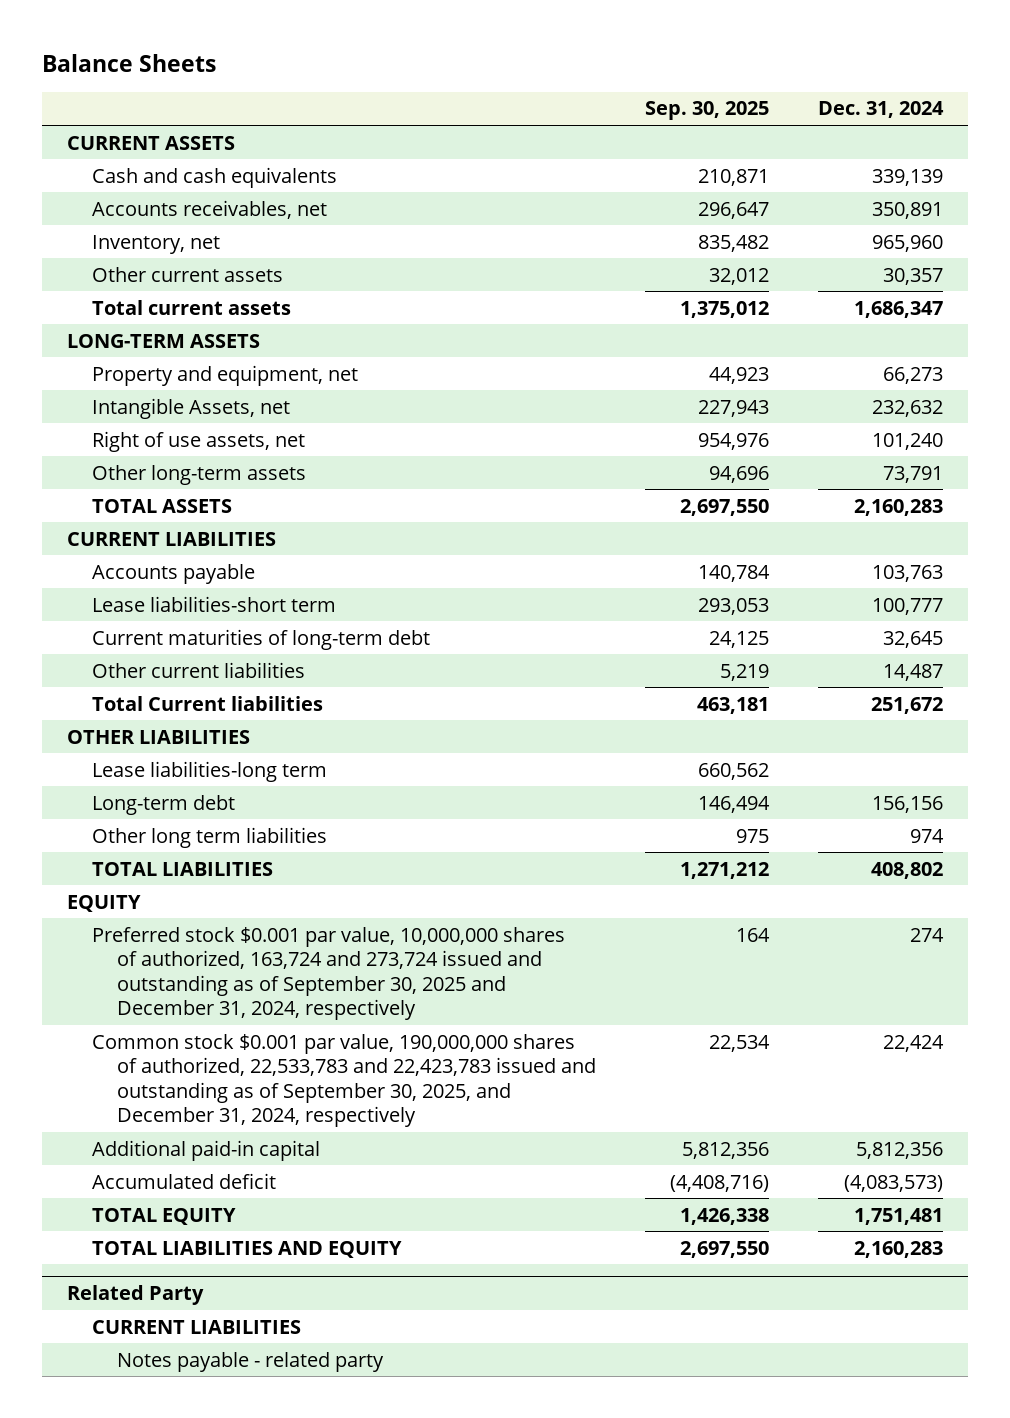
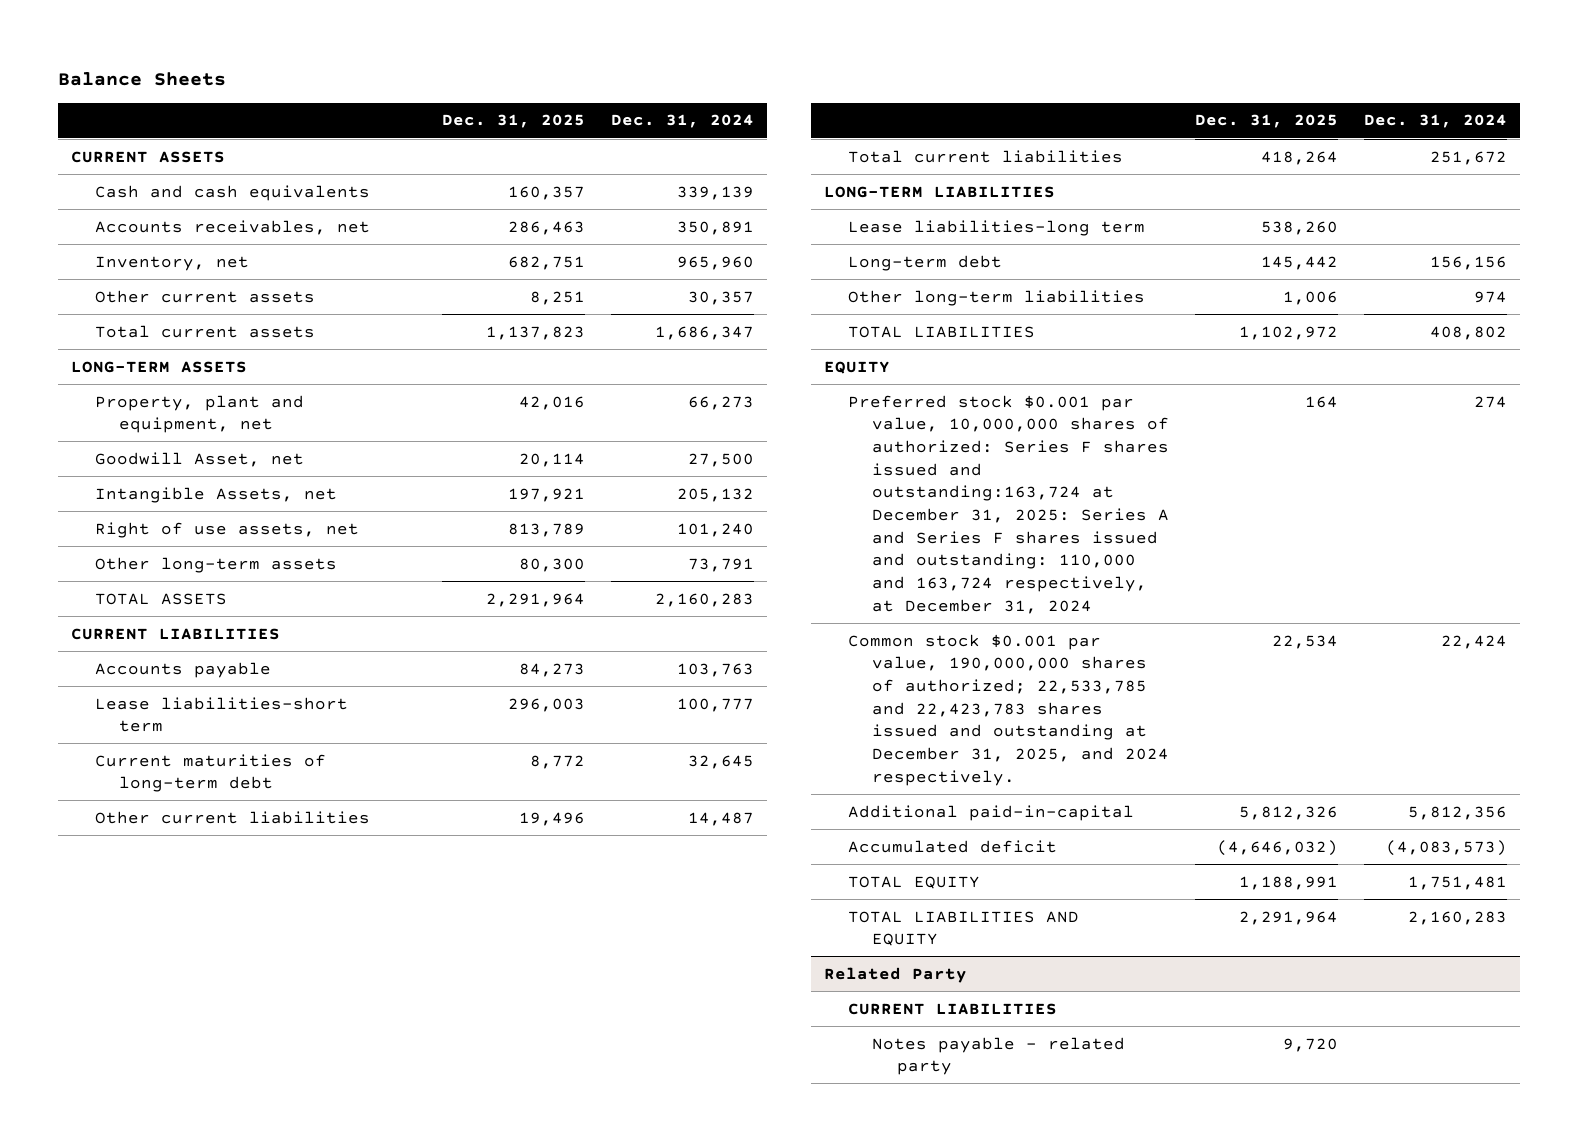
[645,101,770,121] Sep. 30, 2025 -> none
none -> [442,114,586,129] Dec. 31, 2025
[91,364,358,386] Property and equipment, net -> [95,394,305,434] Property, plant and equipment, net
none -> [95,451,305,467] Goodwill Asset, net
[872,399,944,417] 232,632 -> [677,487,755,502] 205,132
[91,695,323,711] Total Current liabilities -> [848,149,1124,163] Total current liabilities
[66,729,250,744] OTHER LIABILITIES -> [823,185,1055,198] LONG-TERM LIABILITIES
[91,826,327,848] Other long term liabilities -> [848,289,1146,306] Other long-term liabilities
[91,926,565,1021] Preferred stock $0.001 par value, 10,000,000 shares of authorized, 163,724 and 273,724 issued and outstanding as of September 30, 2025 and December 31, 2024, respectively -> [848,394,1170,614] Preferred stock $0.001 par value, 10,000,000 shares of authorized: Series F shares issued and outstanding:163,724 at December 31, 2025: Series A and Series F shares issued and outstanding: 110,000 and 163,724 respectively, at December 31, 2024
[91,1033,597,1128] Common stock $0.001 par value, 190,000,000 shares of authorized, 22,533,783 and 22,423,783 issued and outstanding as of September 30, 2025, and December 31, 2024, respectively -> [848,633,1170,786] Common stock $0.001 par value, 190,000,000 shares of authorized; 22,533,785 and 22,423,783 shares issued and outstanding at December 31, 2025, and 2024 respectively.
[91,1139,320,1161] Additional paid-in capital -> [848,804,1135,821] Additional paid-in-capital

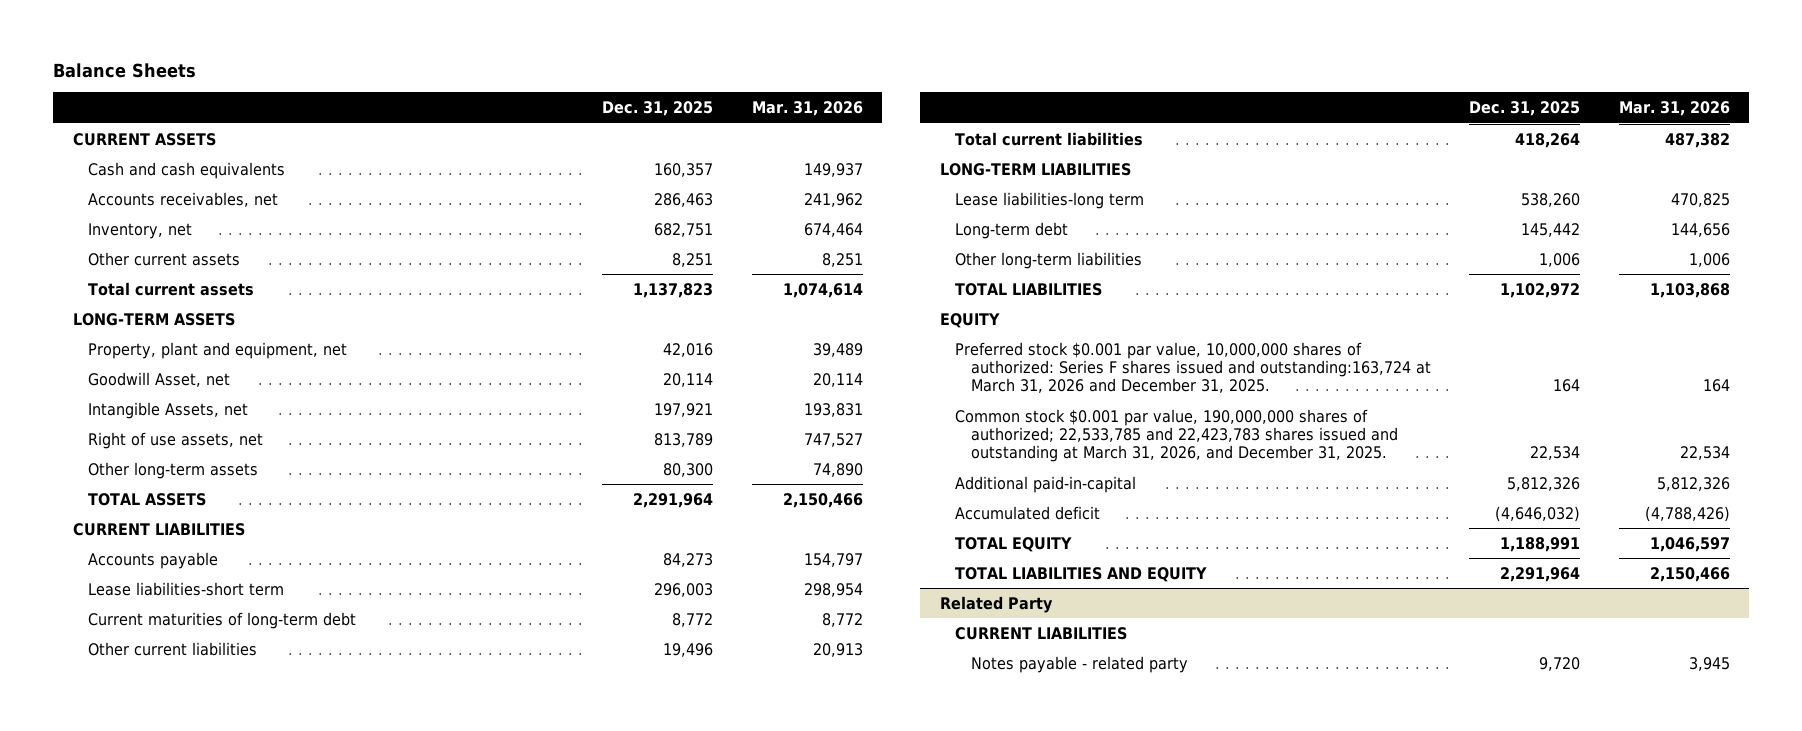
[611,114,755,129] Dec. 31, 2024 -> none
none -> [751,101,863,117] Mar. 31, 2026
[848,394,1170,614] Preferred stock $0.001 par value, 10,000,000 shares of authorized: Series F shares issued and outstanding:163,724 at December 31, 2025: Series A and Series F shares issued and outstanding: 110,000 and 163,724 respectively, at December 31, 2024 -> [955,341,1431,393] Preferred stock $0.001 par value, 10,000,000 shares of authorized: Series F shares issued and outstanding:163,724 at March 31, 2026 and December 31, 2025.
[848,633,1170,786] Common stock $0.001 par value, 190,000,000 shares of authorized; 22,533,785 and 22,423,783 shares issued and outstanding at December 31, 2025, and 2024 respectively. -> [955,408,1398,462] Common stock $0.001 par value, 190,000,000 shares of authorized; 22,533,785 and 22,423,783 shares issued and outstanding at March 31, 2026, and December 31, 2025.

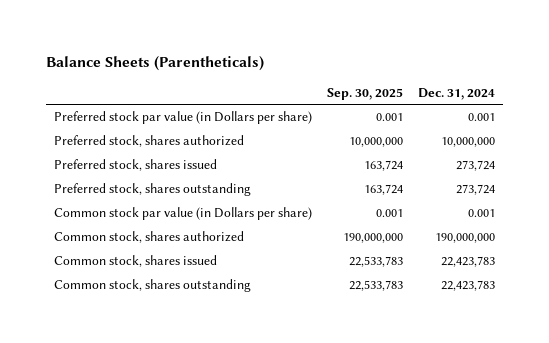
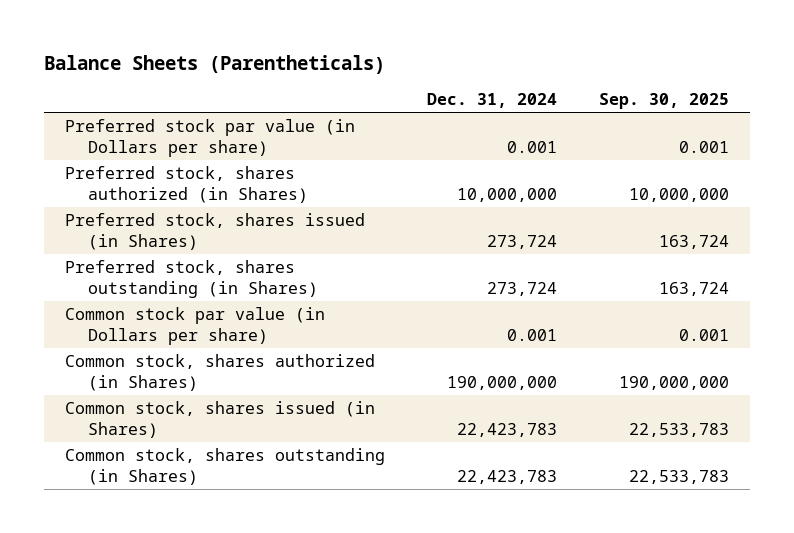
[53,135,244,148] Preferred stock, shares authorized -> [64,165,308,204] Preferred stock, shares authorized (in Shares)
[53,159,217,172] Preferred stock, shares issued -> [64,212,365,251] Preferred stock, shares issued (in Shares)
[53,183,251,197] Preferred stock, shares outstanding -> [64,259,318,299] Preferred stock, shares outstanding (in Shares)
[53,231,244,244] Common stock, shares authorized -> [64,353,375,392] Common stock, shares authorized (in Shares)
[53,255,217,268] Common stock, shares issued -> [64,400,375,439] Common stock, shares issued (in Shares)
[53,279,251,293] Common stock, shares outstanding -> [64,447,385,486] Common stock, shares outstanding (in Shares)

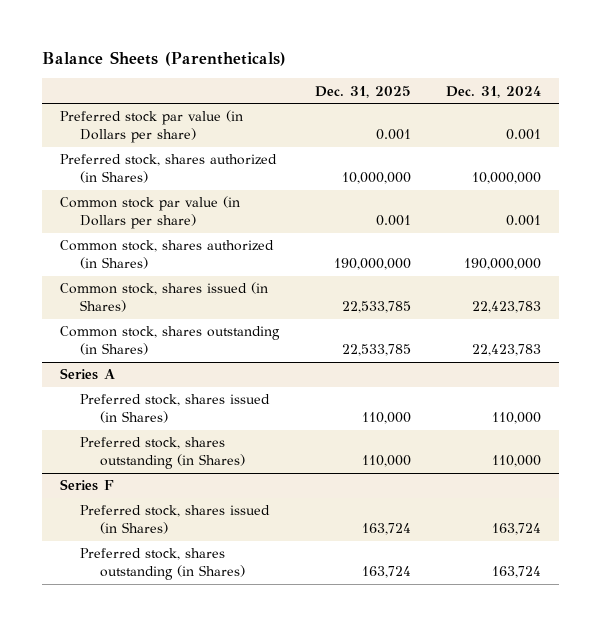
[598,93,729,110] Sep. 30, 2025 -> none
none -> [314,85,411,98] Dec. 31, 2025
[64,212,365,251] Preferred stock, shares issued (in Shares) -> none
[64,259,318,299] Preferred stock, shares outstanding (in Shares) -> none
none -> [60,368,116,381] Series A
none -> [80,394,271,424] Preferred stock, shares issued (in Shares)
none -> [80,437,246,470] Preferred stock, shares outstanding (in Shares)
none -> [60,479,115,492] Series F
none -> [80,505,271,535] Preferred stock, shares issued (in Shares)
none -> [80,548,246,581] Preferred stock, shares outstanding (in Shares)

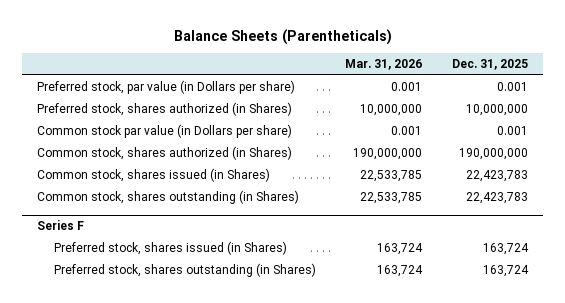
[446,85,542,98] Dec. 31, 2024 -> none
none -> [345,59,423,71] Mar. 31, 2026
[60,110,244,144] Preferred stock par value (in Dollars per share) -> [37,80,296,95] Preferred stock, par value (in Dollars per share)
[60,368,116,381] Series A -> none
[80,394,271,424] Preferred stock, shares issued (in Shares) -> none
[80,437,246,470] Preferred stock, shares outstanding (in Shares) -> none
[341,301,411,314] 22,533,785 -> [465,170,528,183] 22,423,783
[341,344,411,357] 22,533,785 -> [465,192,528,205] 22,423,783

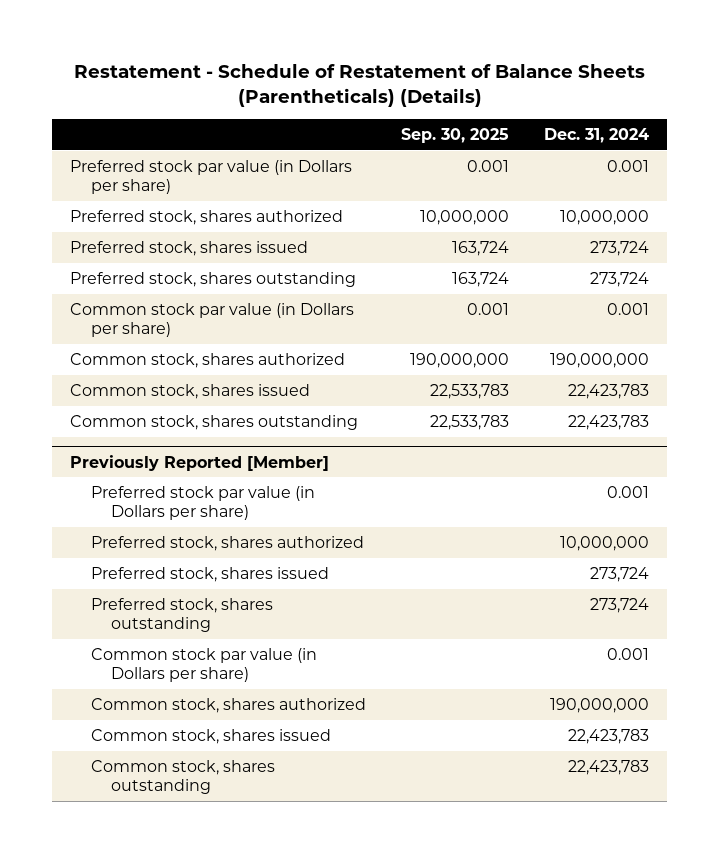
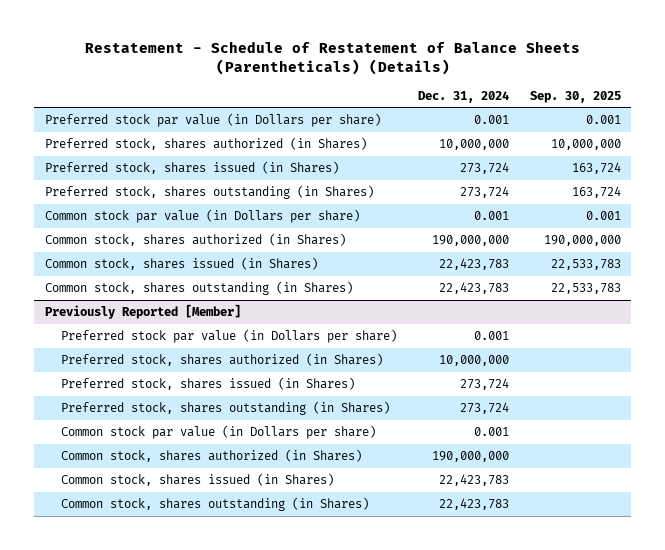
[70,209,344,225] Preferred stock, shares authorized -> [44,137,367,151] Preferred stock, shares authorized (in Shares)
[70,240,309,256] Preferred stock, shares issued -> [44,161,339,175] Preferred stock, shares issued (in Shares)
[70,271,357,287] Preferred stock, shares outstanding -> [44,185,374,200] Preferred stock, shares outstanding (in Shares)
[70,352,346,368] Common stock, shares authorized -> [44,233,346,247] Common stock, shares authorized (in Shares)
[70,383,311,399] Common stock, shares issued -> [44,257,318,271] Common stock, shares issued (in Shares)
[70,414,359,430] Common stock, shares outstanding -> [44,281,353,296] Common stock, shares outstanding (in Shares)
[90,535,364,551] Preferred stock, shares authorized -> [60,353,383,367] Preferred stock, shares authorized (in Shares)
[90,566,329,582] Preferred stock, shares issued -> [60,377,355,391] Preferred stock, shares issued (in Shares)
[90,597,273,633] Preferred stock, shares outstanding -> [60,401,390,416] Preferred stock, shares outstanding (in Shares)
[90,697,366,713] Common stock, shares authorized -> [60,449,362,463] Common stock, shares authorized (in Shares)
[90,728,331,744] Common stock, shares issued -> [60,473,334,487] Common stock, shares issued (in Shares)
[90,759,275,795] Common stock, shares outstanding -> [60,497,369,512] Common stock, shares outstanding (in Shares)

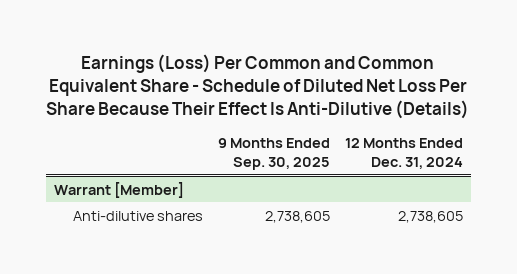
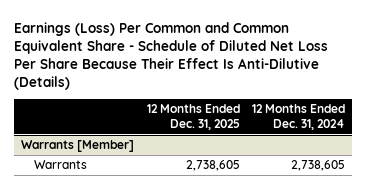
[218,138,331,170] 9 Months Ended Sep. 30, 2025 -> none
none -> [146,104,240,130] 12 Months Ended Dec. 31, 2025
[53,181,184,198] Warrant [Member] -> [20,139,134,152] Warrants [Member]
[73,210,204,221] Anti-dilutive shares -> [34,159,88,169] Warrants

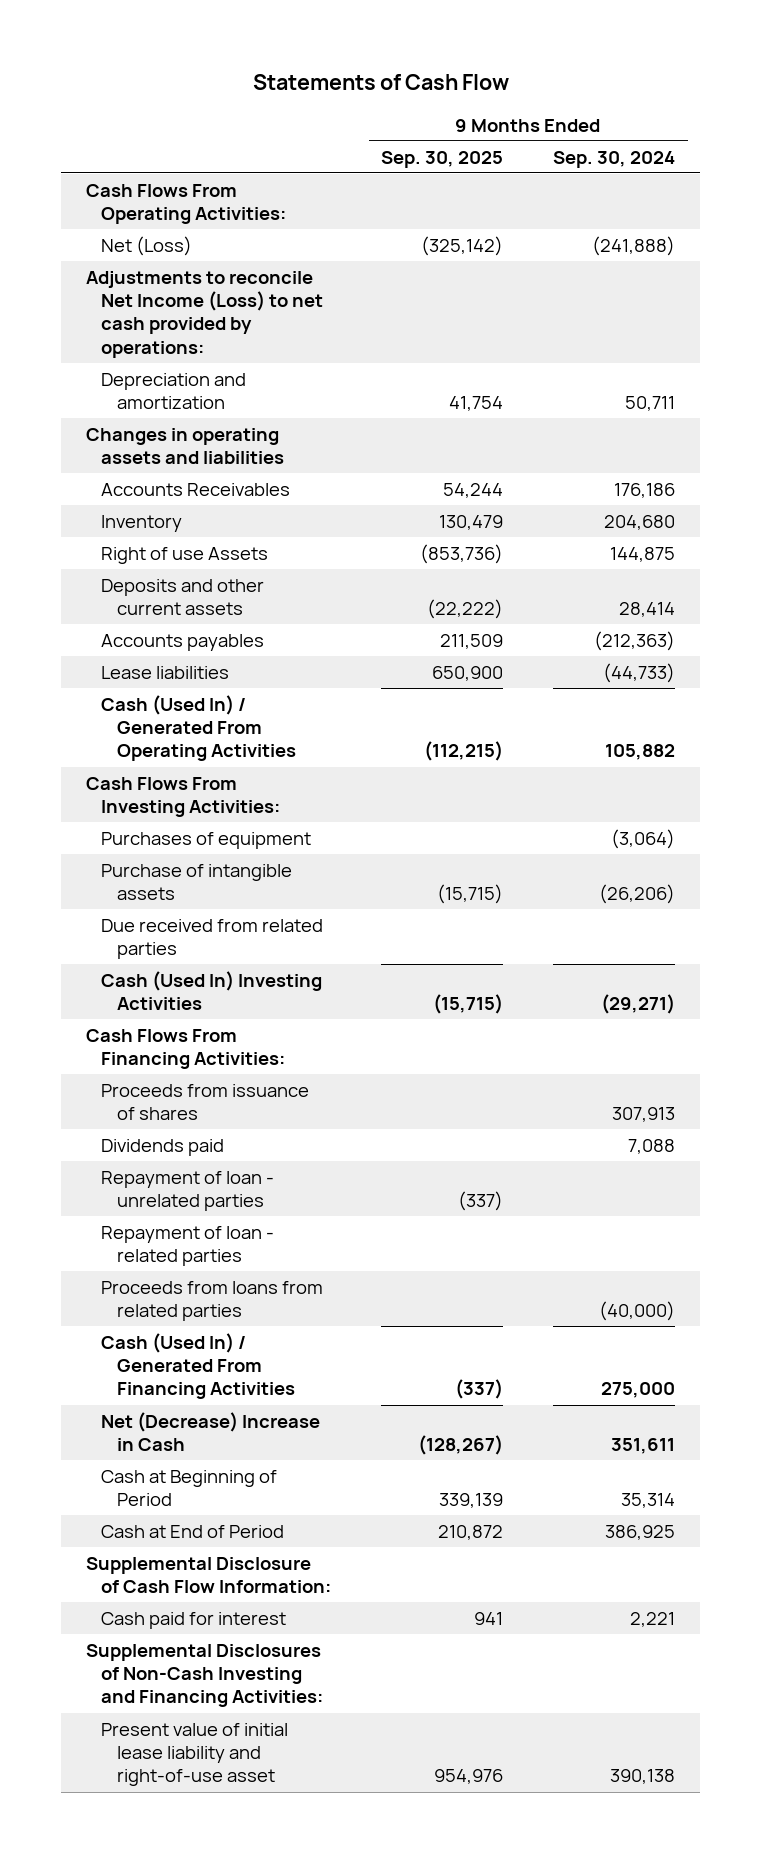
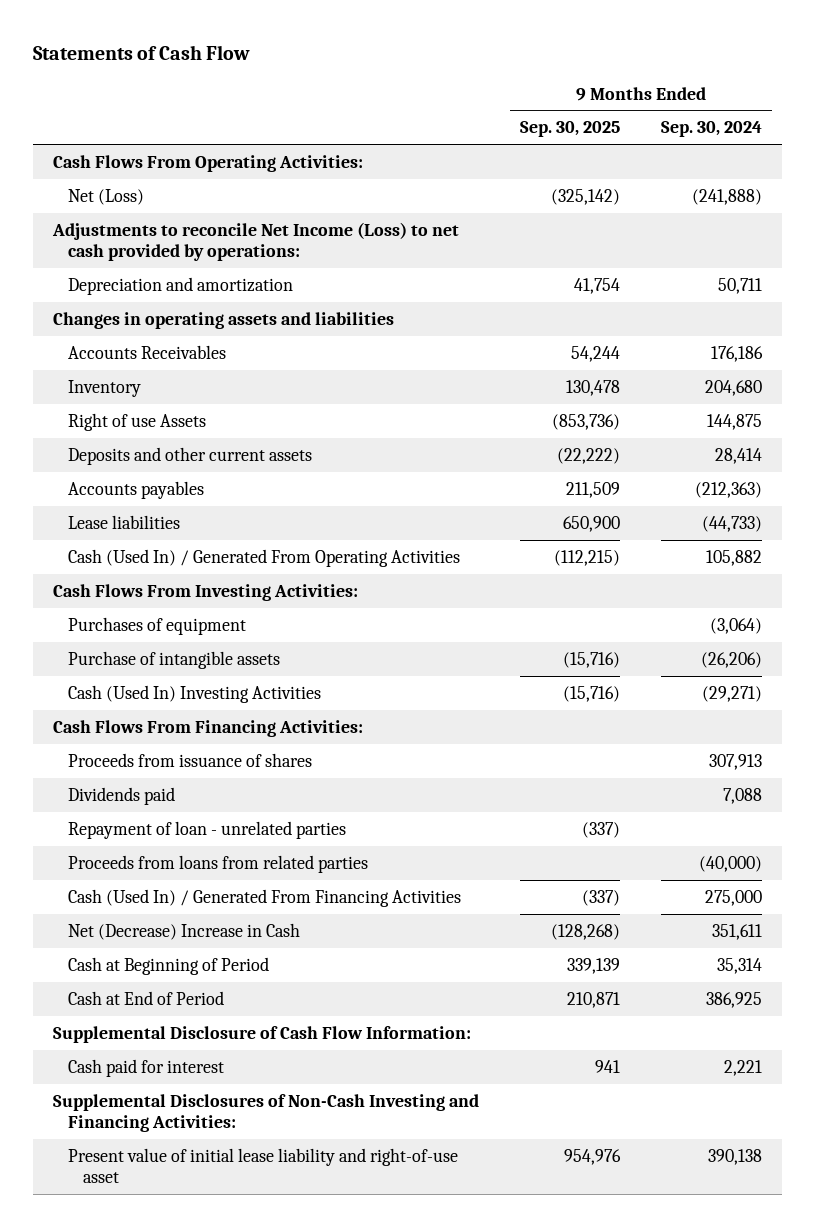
[439,514,504,530] 130,479 -> [566,379,621,396] 130,478
[101,918,324,960] Due received from related parties -> none
[437,884,504,905] (15,715) -> [563,651,621,668] (15,716)
[433,994,504,1015] (15,715) -> [563,685,621,702] (15,716)
[101,1225,275,1267] Repayment of loan - related parties -> none
[418,1435,504,1456] (128,267) -> [551,923,621,940] (128,268)
[438,1524,504,1540] 210,872 -> [567,991,621,1008] 210,871

